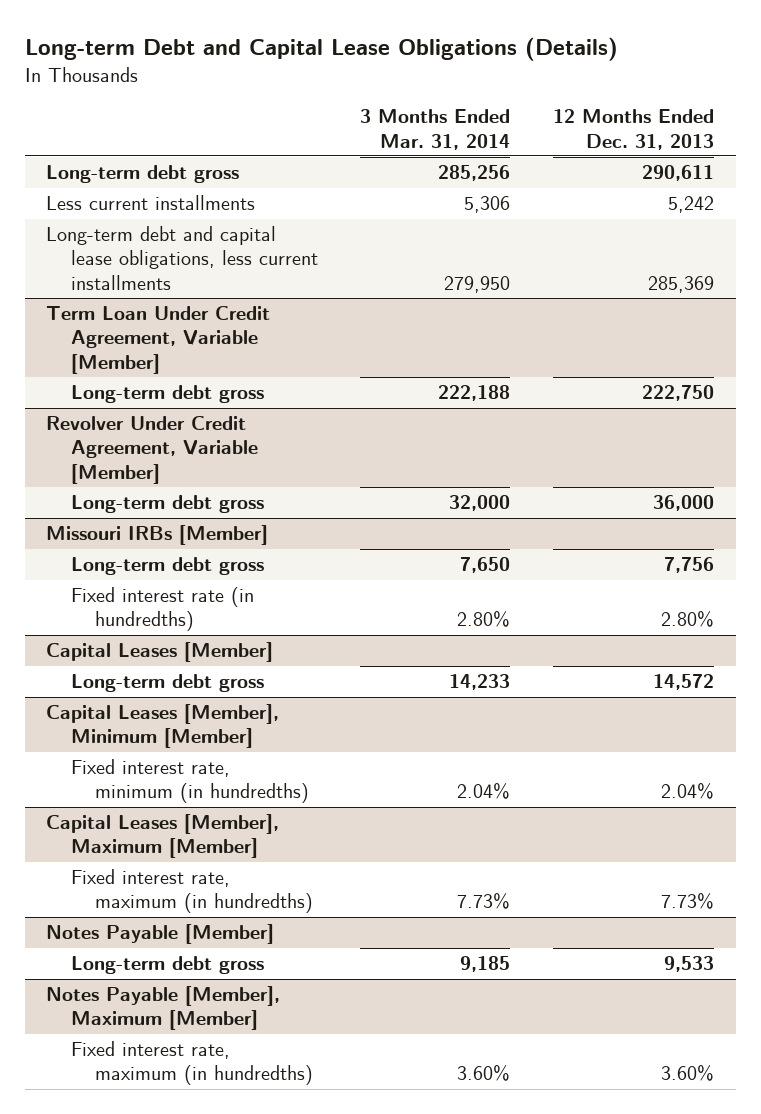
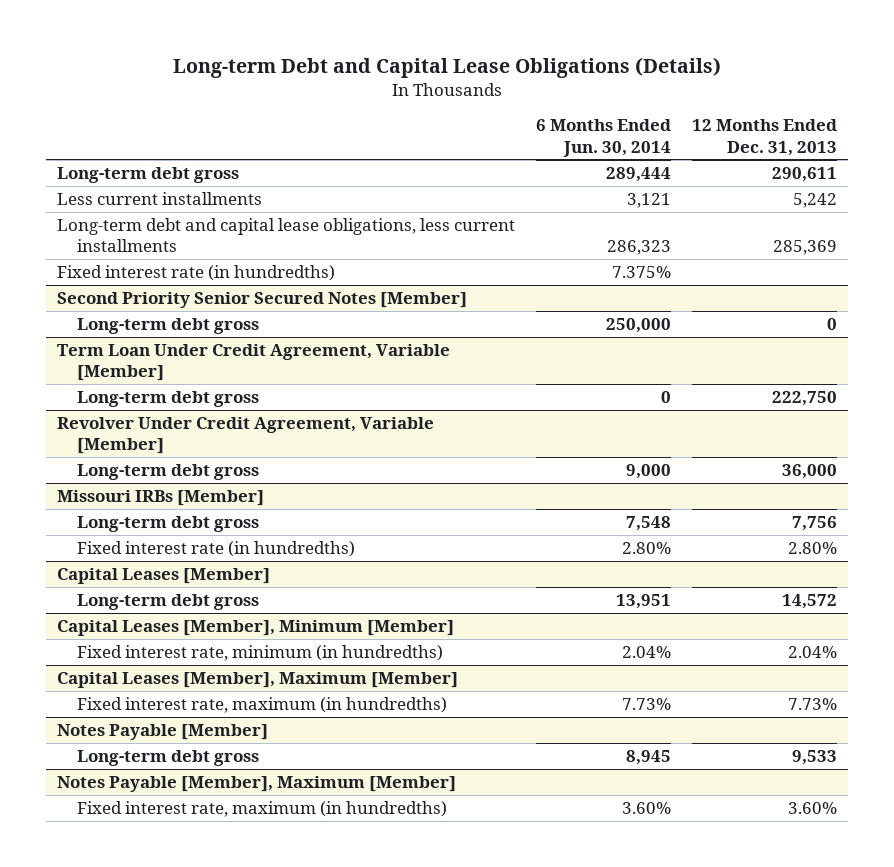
[360,109,511,150] 3 Months Ended Mar. 31, 2014 -> none
none -> [536,119,672,157] 6 Months Ended Jun. 30, 2014
none -> [57,264,336,281] Fixed interest rate (in hundredths)
none -> [57,291,468,308] Second Priority Senior Secured Notes [Member]
none -> [76,317,259,334] Long-term debt gross

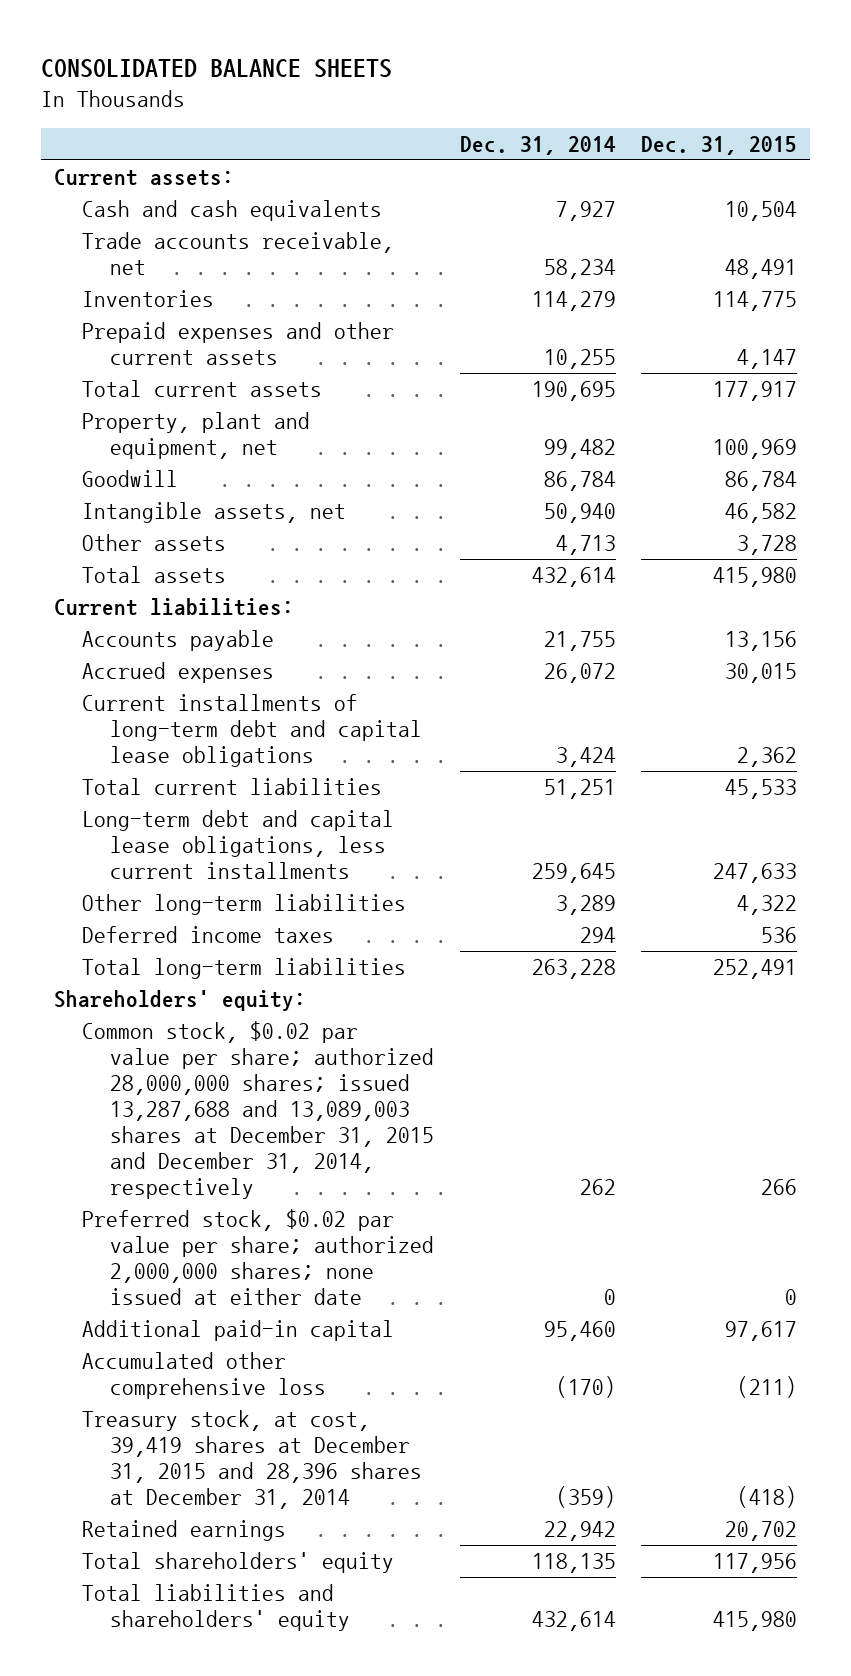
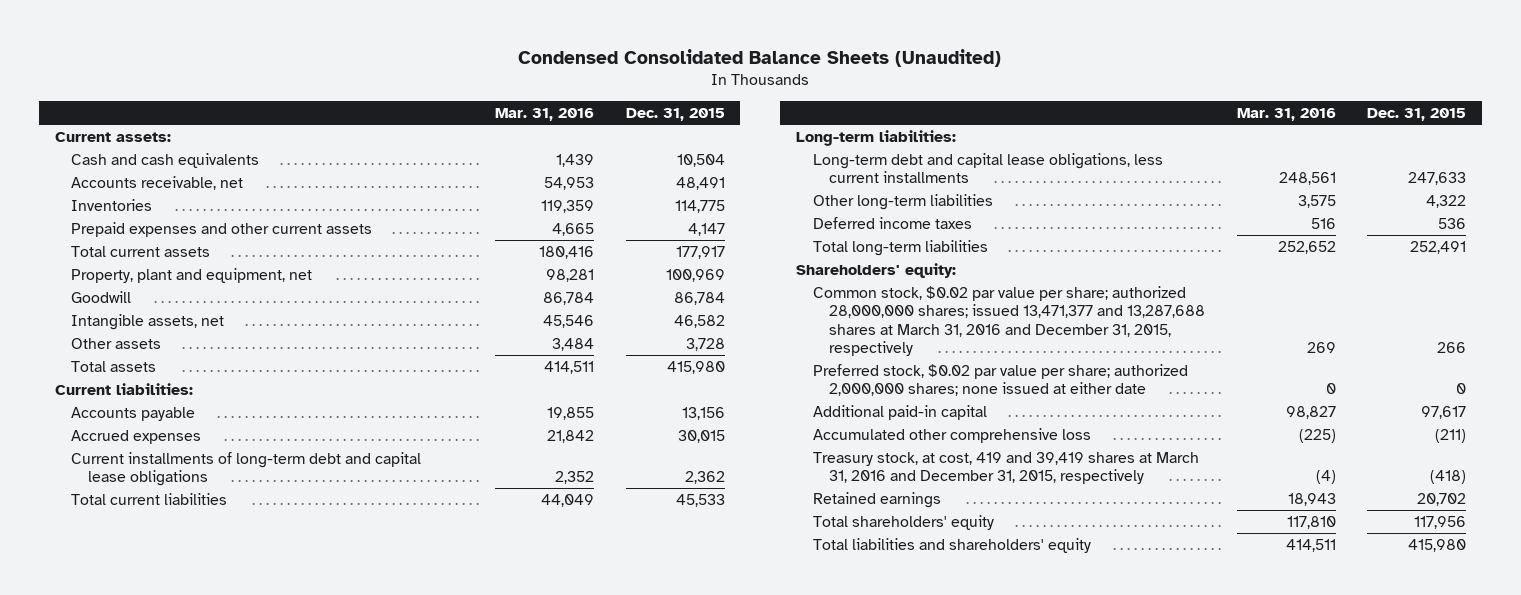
[40,58,392,78] CONSOLIDATED BALANCE SHEETS -> [518,48,1002,67] Condensed Consolidated Balance Sheets (Unaudited)
[459,136,616,156] Dec. 31, 2014 -> none
none -> [495,108,595,122] Mar. 31, 2016
[81,231,394,275] Trade accounts receivable, net -> [71,175,244,190] Accounts receivable, net
none -> [796,129,957,146] Long-term liabilities:
[81,1020,434,1200] Common stock, $0.02 par value per share; authorized 28,000,000 shares; issued 13,287,688 and 13,089,003 shares at December 31, 2015 and December 31, 2014, respectively -> [812,285,1205,357] Common stock, $0.02 par value per share; authorized 28,000,000 shares; issued 13,471,377 and 13,287,688 shares at March 31, 2016 and December 31, 2015, respectively
[81,1409,422,1510] Treasury stock, at cost, 39,419 shares at December 31, 2015 and 28,396 shares at December 31, 2014 -> [812,451,1199,485] Treasury stock, at cost, 419 and 39,419 shares at March 31, 2016 and December 31, 2015, respectively

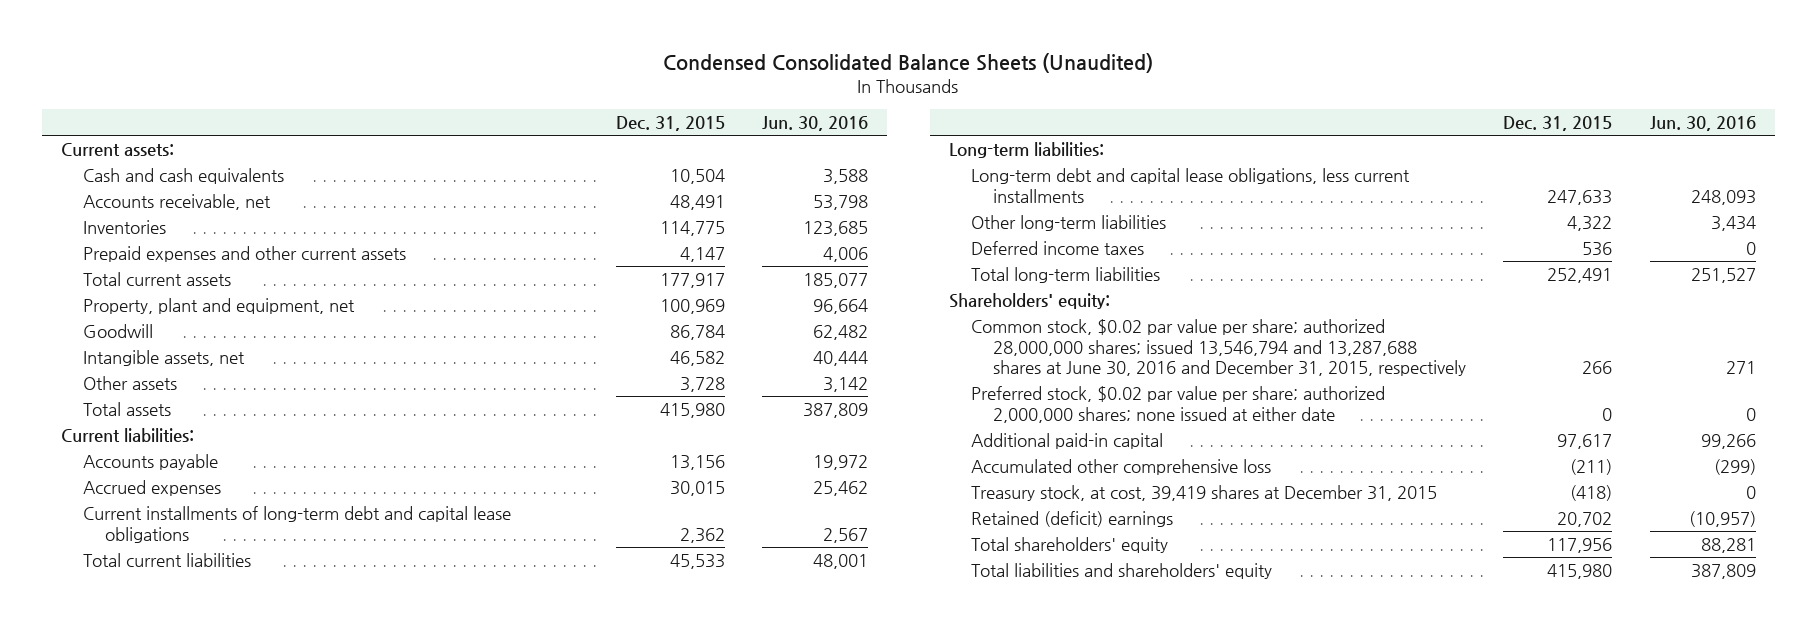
[495,108,595,122] Mar. 31, 2016 -> none
none -> [762,115,869,131] Jun. 30, 2016
[812,285,1205,357] Common stock, $0.02 par value per share; authorized 28,000,000 shares; issued 13,471,377 and 13,287,688 shares at March 31, 2016 and December 31, 2015, respectively -> [970,319,1466,377] Common stock, $0.02 par value per share; authorized 28,000,000 shares; issued 13,546,794 and 13,287,688 shares at June 30, 2016 and December 31, 2015, respectively
[812,451,1199,485] Treasury stock, at cost, 419 and 39,419 shares at March 31, 2016 and December 31, 2015, respectively -> [970,485,1437,502] Treasury stock, at cost, 39,419 shares at December 31, 2015
[812,491,941,508] Retained earnings -> [970,511,1173,528] Retained (deficit) earnings

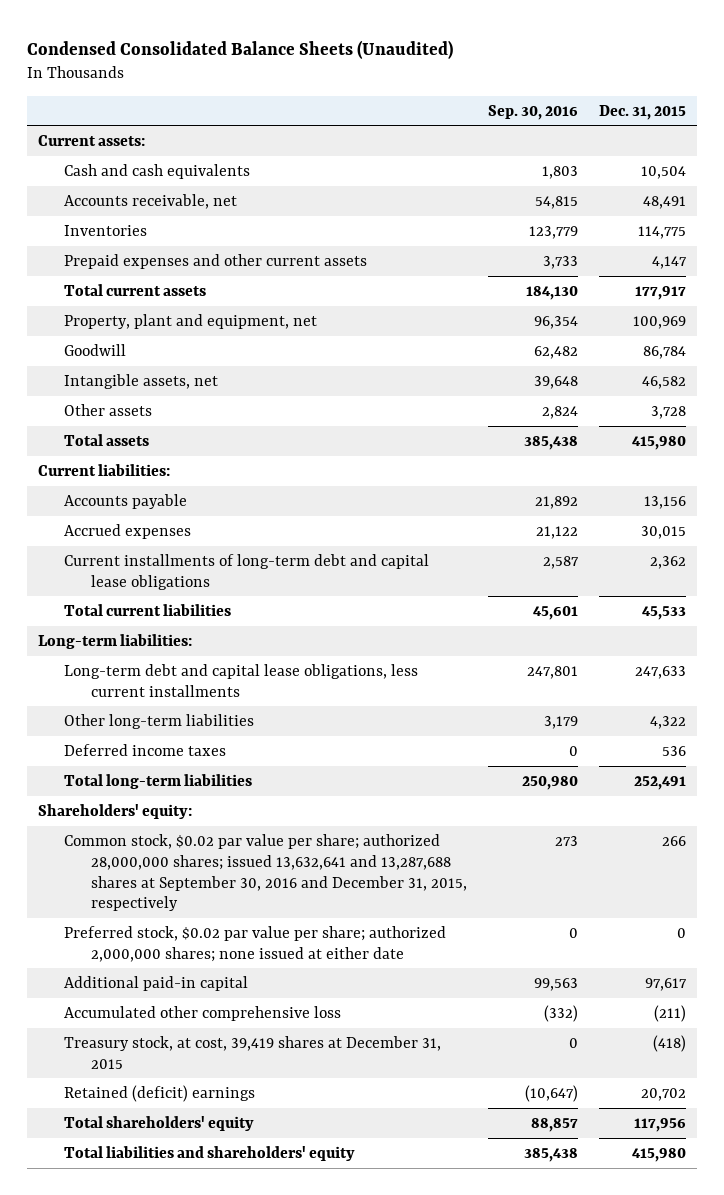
[762,115,869,131] Jun. 30, 2016 -> none
none -> [488,104,579,120] Sep. 30, 2016
[970,319,1466,377] Common stock, $0.02 par value per share; authorized 28,000,000 shares; issued 13,546,794 and 13,287,688 shares at June 30, 2016 and December 31, 2015, respectively -> [64,833,468,912] Common stock, $0.02 par value per share; authorized 28,000,000 shares; issued 13,632,641 and 13,287,688 shares at September 30, 2016 and December 31, 2015, respectively

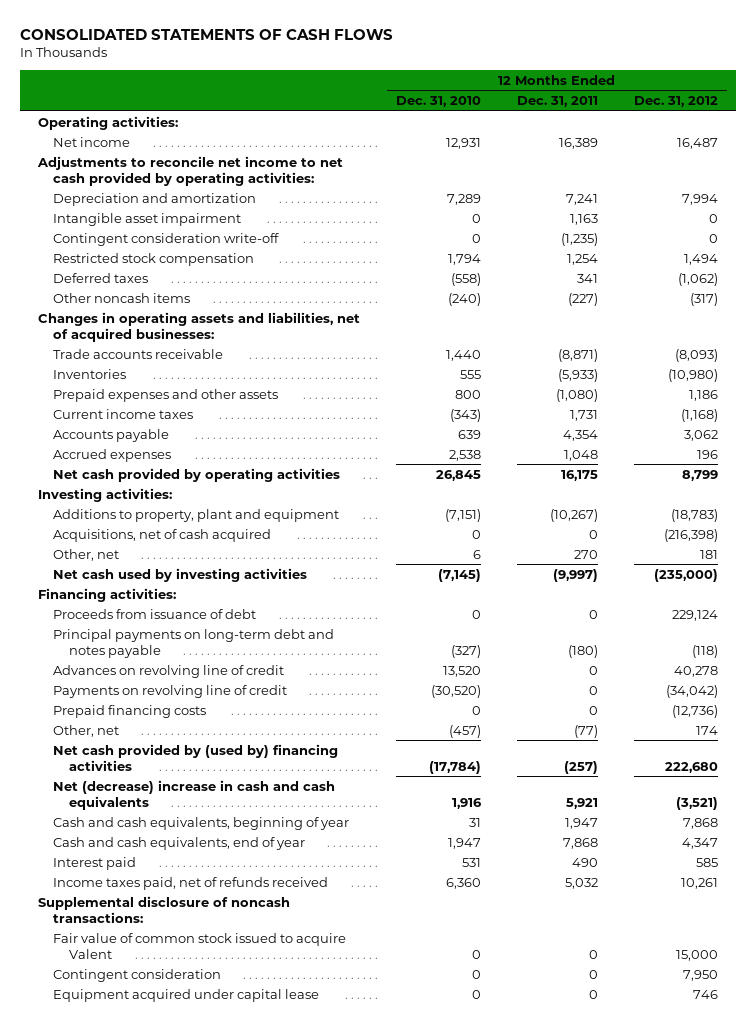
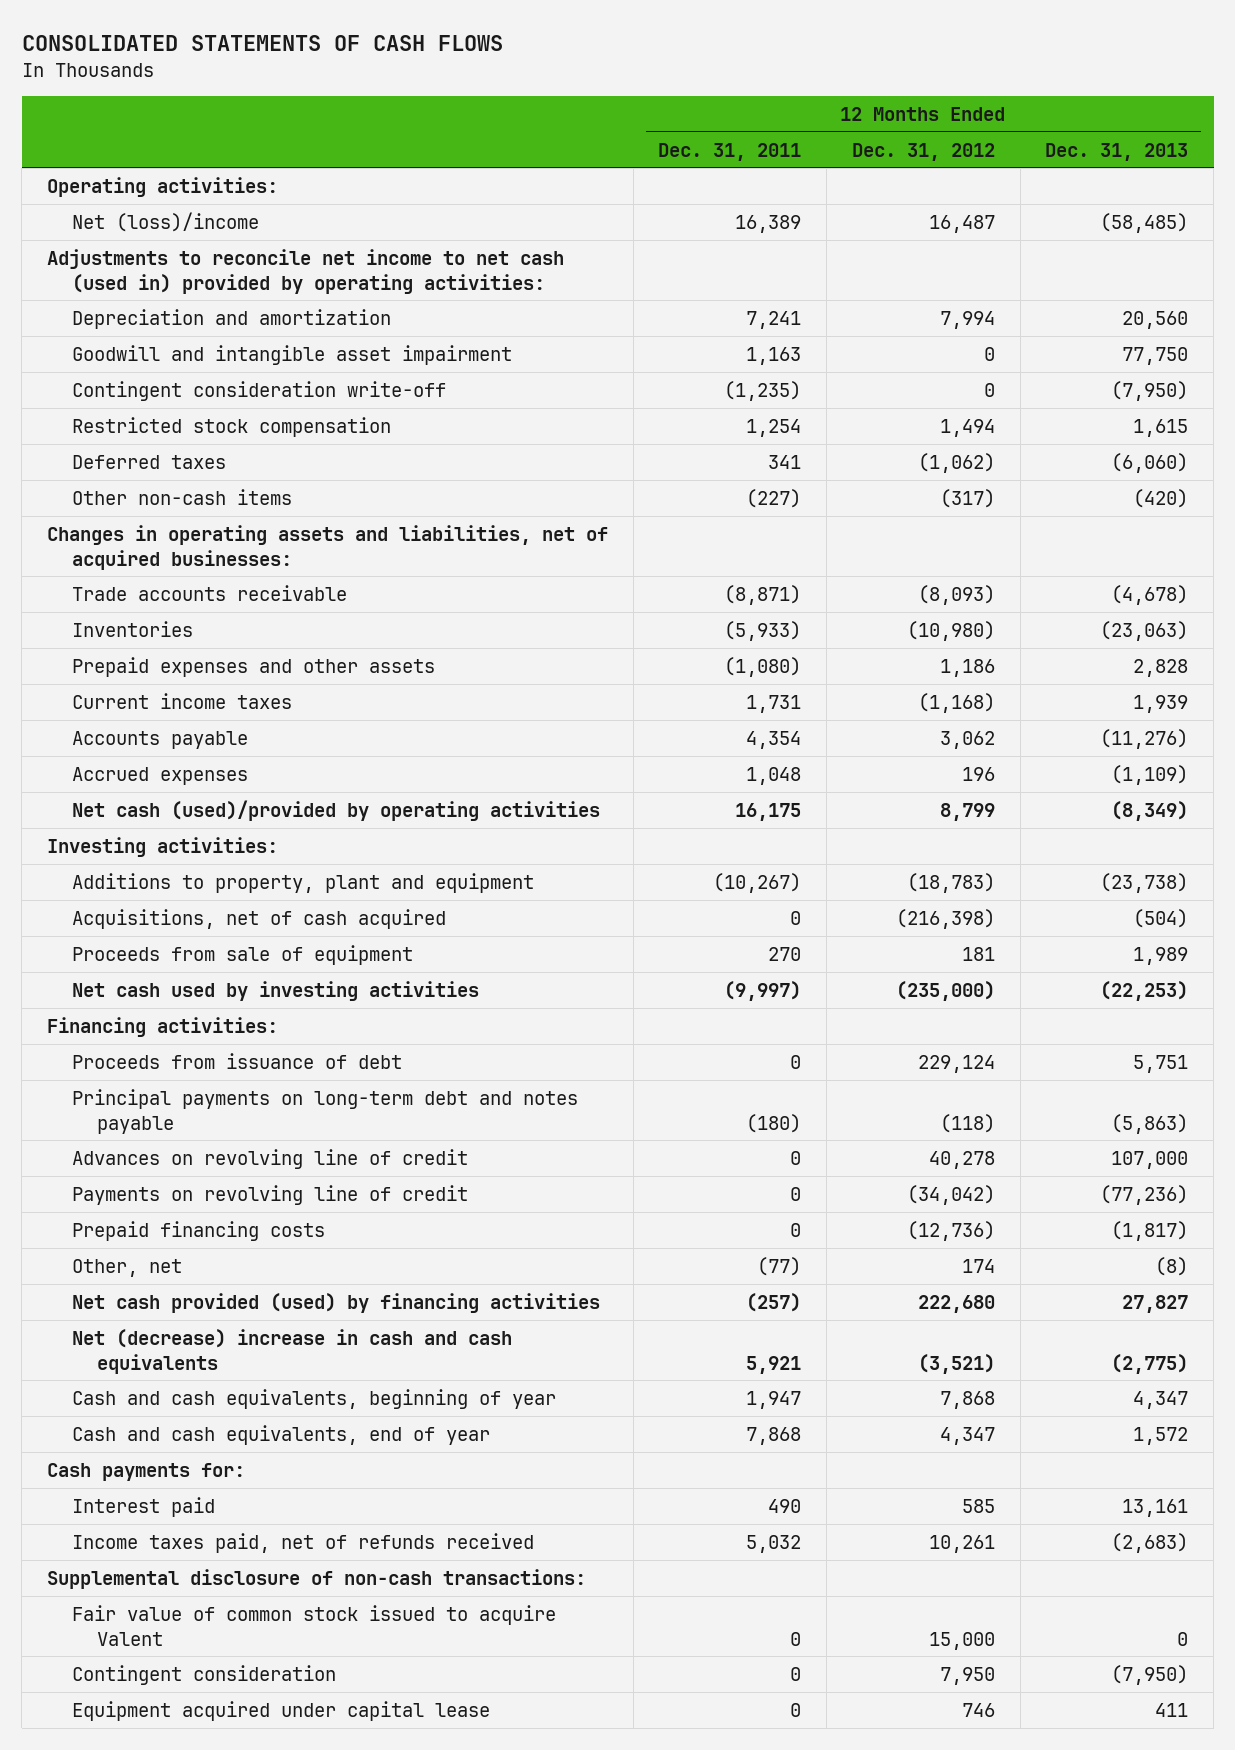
[395,96,481,108] Dec. 31, 2010 -> none
none -> [1045,142,1189,161] Dec. 31, 2013
[53,136,131,147] Net income -> [71,211,259,232] Net (loss)/income
[36,155,343,186] Adjustments to reconcile net income to net cash provided by operating activities: -> [46,248,564,294] Adjustments to reconcile net income to net cash (used in) provided by operating activities:
[53,212,242,226] Intangible asset impairment -> [71,344,512,365] Goodwill and intangible asset impairment
[53,292,191,303] Other noncash items -> [71,488,292,505] Other non-cash items
[53,467,341,482] Net cash provided by operating activities -> [71,799,600,821] Net cash (used)/provided by operating activities
[53,548,120,561] Other, net -> [71,944,413,965] Proceeds from sale of equipment
[53,743,339,771] Net cash provided by (used by) financing activities -> [71,1292,600,1313] Net cash provided (used) by financing activities
none -> [46,1462,245,1481] Cash payments for:
[37,895,290,923] Supplemental disclosure of noncash transactions: -> [46,1568,586,1589] Supplemental disclosure of non-cash transactions:

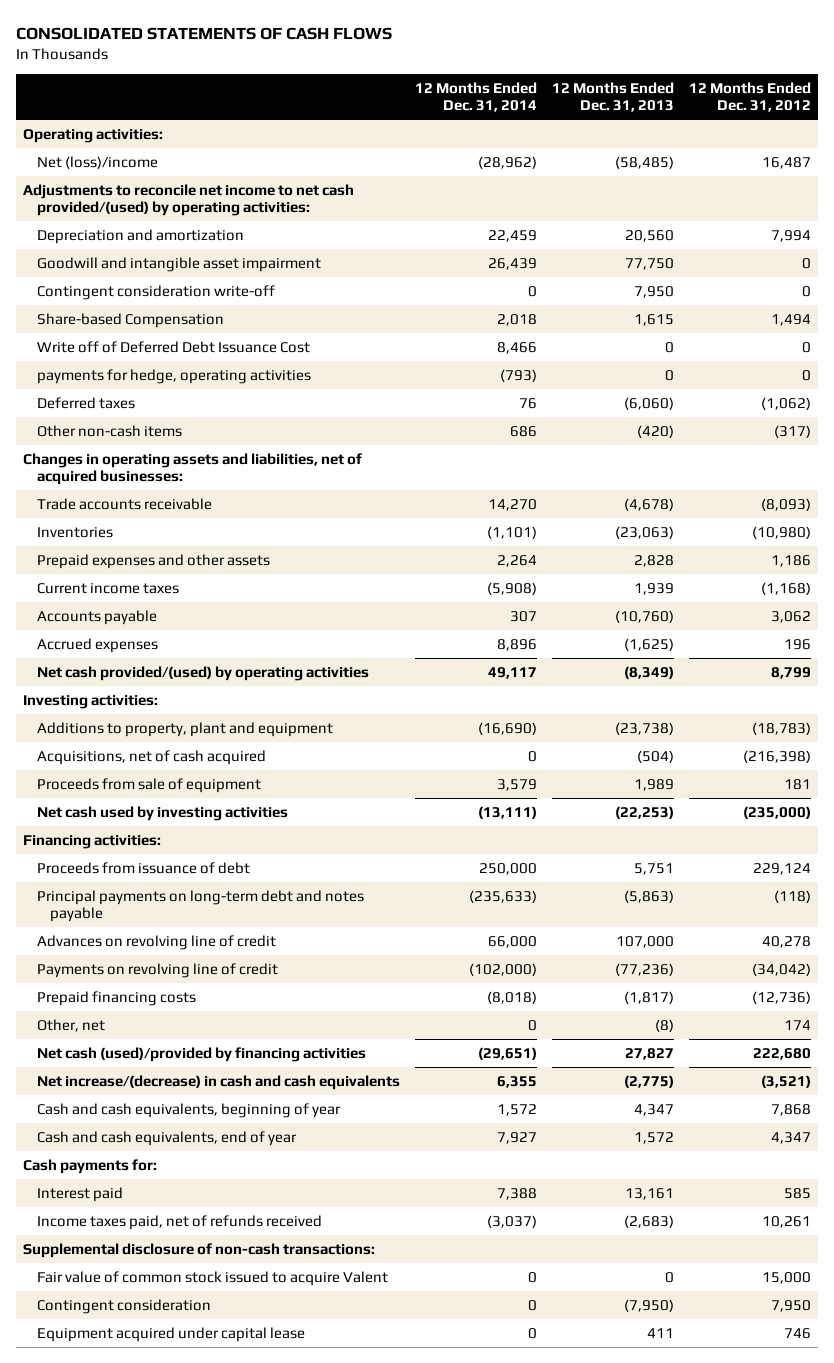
[658,142,802,161] Dec. 31, 2011 -> none
none -> [414,81,537,112] 12 Months Ended Dec. 31, 2014
[46,248,564,294] Adjustments to reconcile net income to net cash (used in) provided by operating activities: -> [23,183,355,217] Adjustments to reconcile net income to net cash provided/(used) by operating activities:
[1111,380,1189,401] (7,950) -> [633,285,674,298] 7,950
[71,416,391,437] Restricted stock compensation -> [36,312,224,328] Share-based Compensation
none -> [36,340,310,353] Write off of Deferred Debt Issuance Cost
none -> [36,368,311,384] payments for hedge, operating activities
[1100,728,1189,749] (11,276) -> [614,609,674,623] (10,760)
[1111,764,1189,785] (1,109) -> [623,637,674,651] (1,625)
[71,799,600,821] Net cash (used)/provided by operating activities -> [36,665,369,681] Net cash provided/(used) by operating activities
[71,1292,600,1313] Net cash provided (used) by financing activities -> [36,1046,366,1062] Net cash (used)/provided by financing activities
[71,1328,512,1374] Net (decrease) increase in cash and cash equivalents -> [36,1074,400,1090] Net increase/(decrease) in cash and cash equivalents

